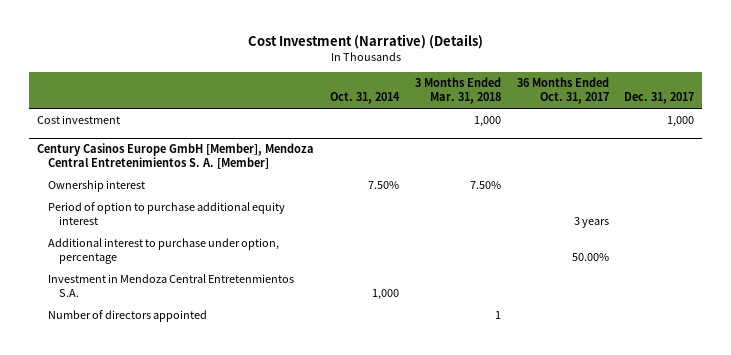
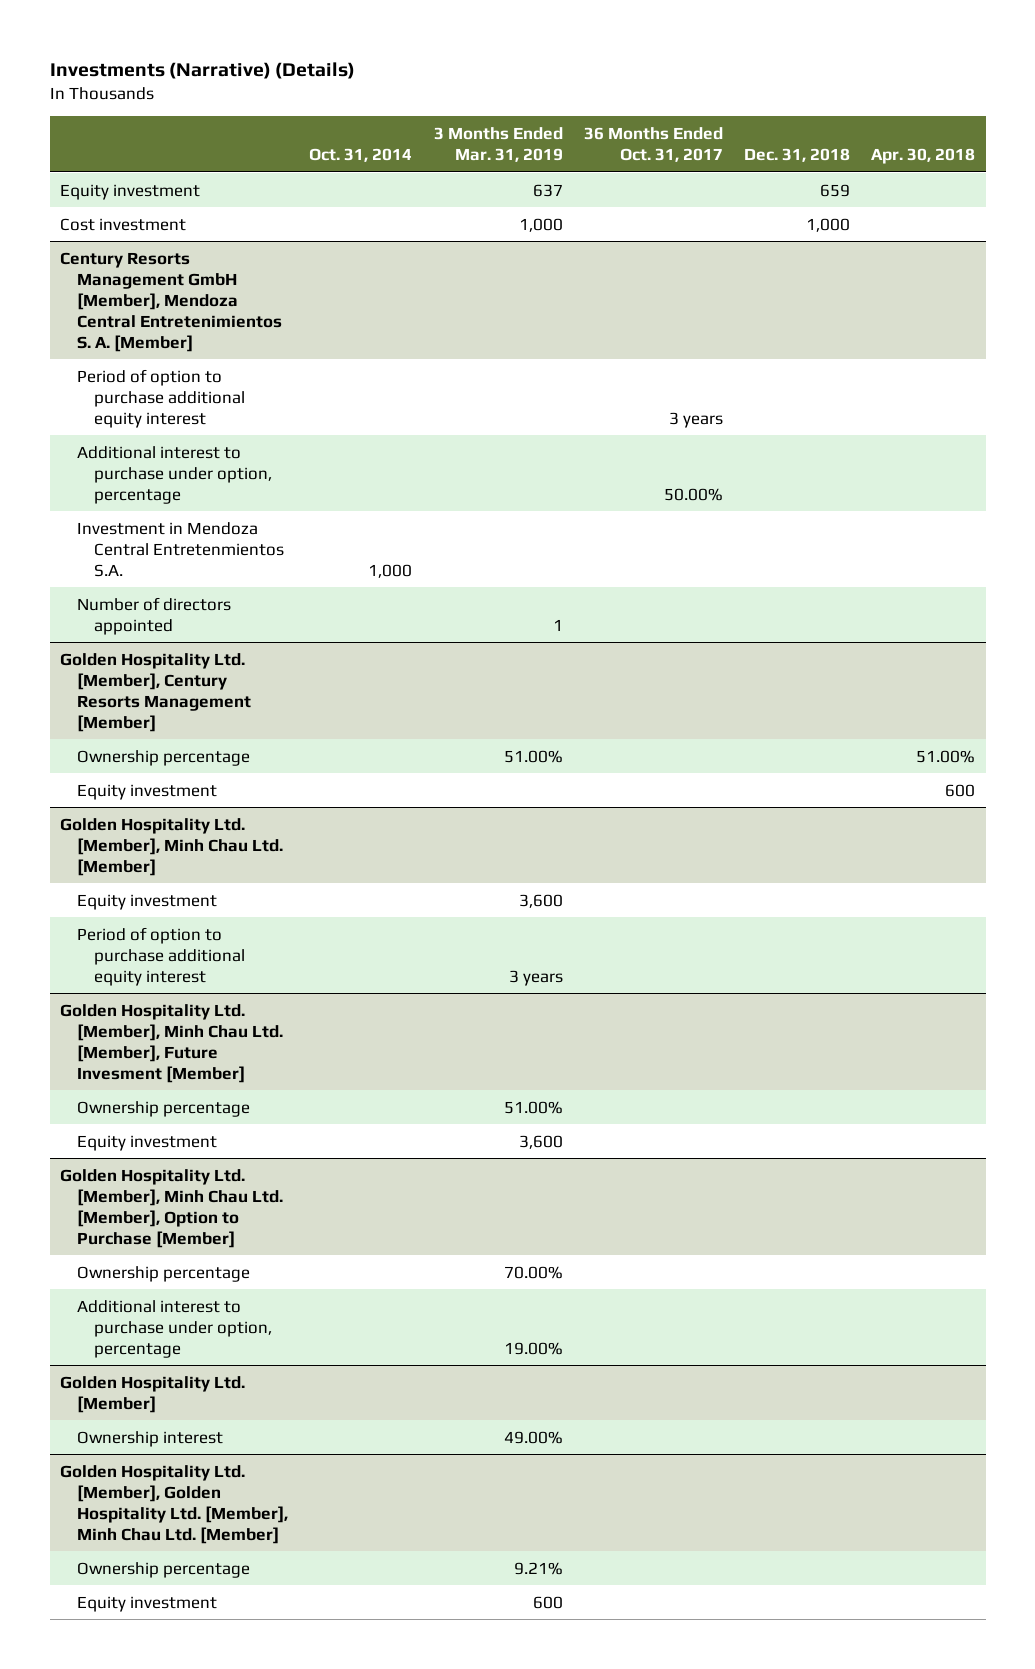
[247,34,483,50] Cost Investment (Narrative) (Details) -> [49,62,355,80] Investments (Narrative) (Details)
[414,77,501,105] 3 Months Ended Mar. 31, 2018 -> none
[624,92,695,105] Dec. 31, 2017 -> none
none -> [433,127,563,163] 3 Months Ended Mar. 31, 2019
none -> [744,148,851,163] Dec. 31, 2018
none -> [871,148,976,165] Apr. 30, 2018
none -> [60,183,201,200] Equity investment
[47,179,145,192] Ownership interest -> none
[36,142,314,170] Century Casinos Europe GmbH [Member], Mendoza Central Entretenimientos S. A. [Member] -> [60,251,283,352] Century Resorts Management GmbH [Member], Mendoza Central Entretenimientos S. A. [Member]
none -> [60,652,252,732] Golden Hospitality Ltd. [Member], Century Resorts Management [Member]
none -> [77,749,251,766] Ownership percentage
none -> [77,783,218,800] Equity investment
none -> [60,817,284,876] Golden Hospitality Ltd. [Member], Minh Chau Ltd. [Member]
none -> [77,893,218,910] Equity investment
none -> [77,926,246,986] Period of option to purchase additional equity interest
none -> [60,1003,284,1083] Golden Hospitality Ltd. [Member], Minh Chau Ltd. [Member], Future Invesment [Member]
none -> [77,1100,251,1117] Ownership percentage
none -> [77,1134,218,1151] Equity investment
none -> [60,1168,284,1248] Golden Hospitality Ltd. [Member], Minh Chau Ltd. [Member], Option to Purchase [Member]
none -> [77,1265,251,1282] Ownership percentage
none -> [77,1299,273,1358] Additional interest to purchase under option, percentage
none -> [60,1375,246,1413] Golden Hospitality Ltd. [Member]
none -> [77,1430,224,1447] Ownership interest
none -> [60,1464,289,1544] Golden Hospitality Ltd. [Member], Golden Hospitality Ltd. [Member], Minh Chau Ltd. [Member]
none -> [77,1561,251,1578] Ownership percentage
none -> [77,1595,218,1612] Equity investment

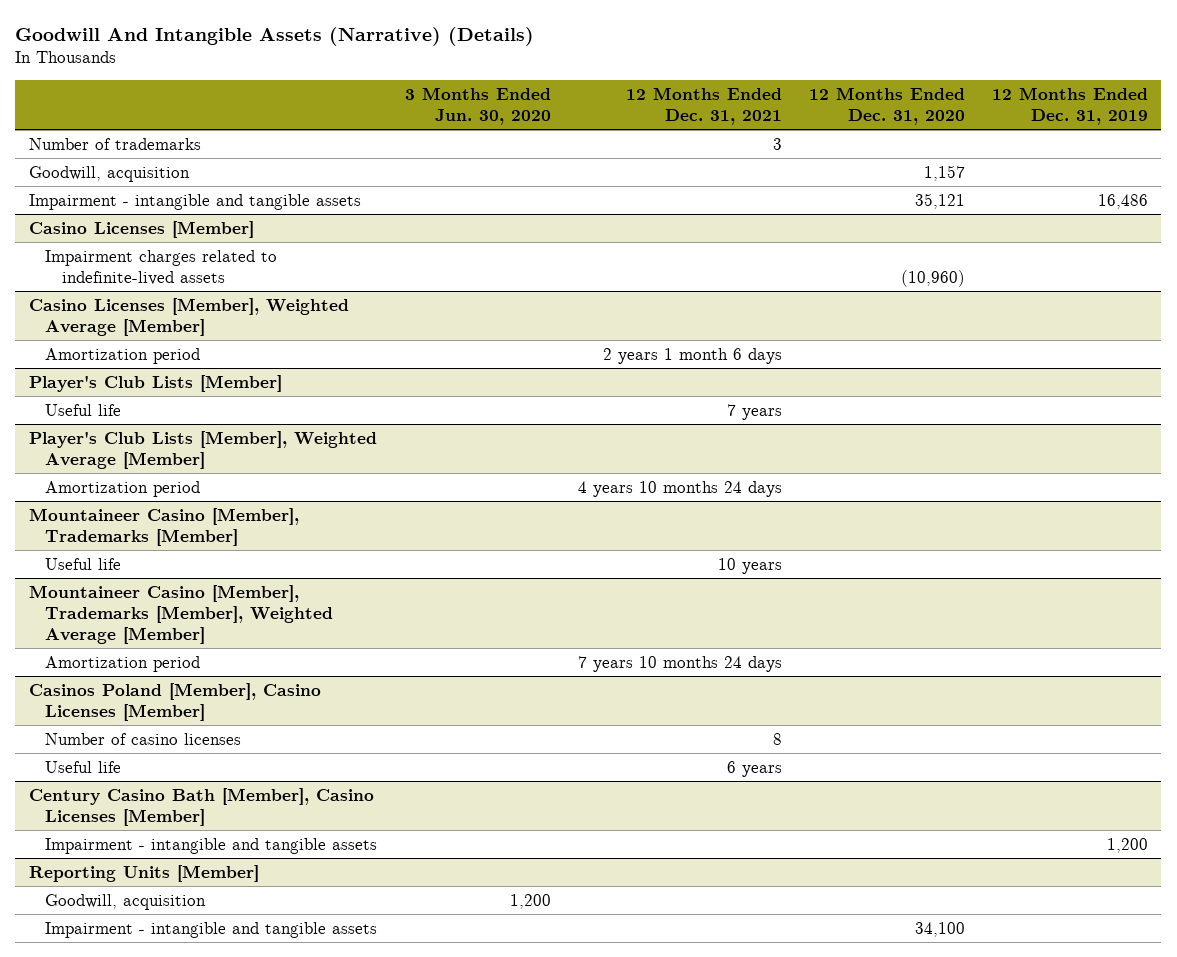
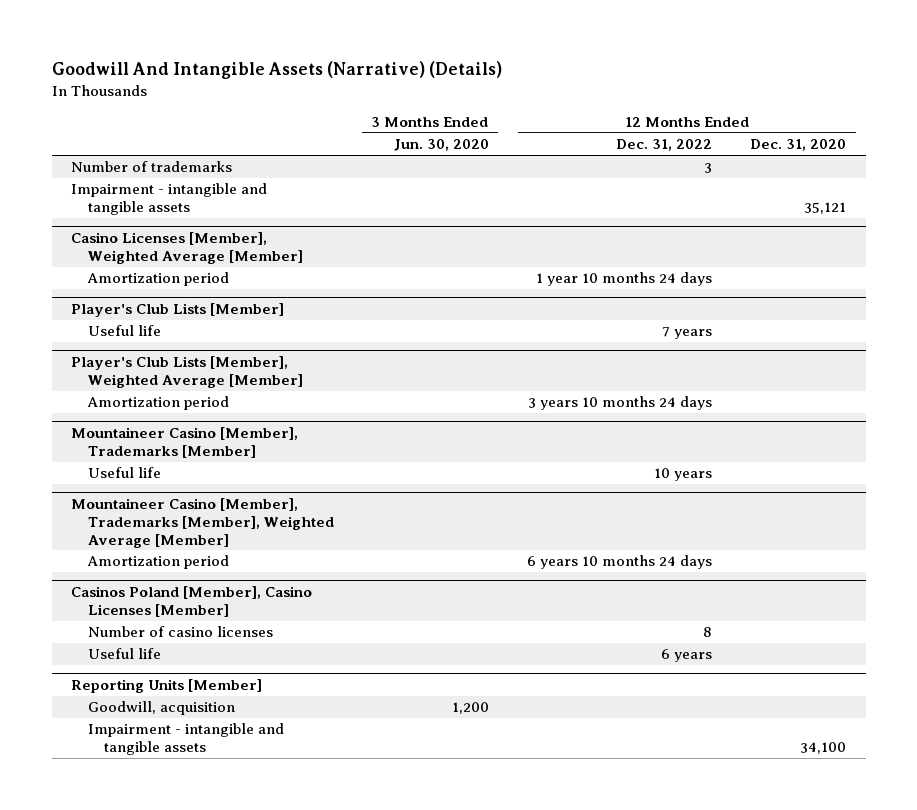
[625,86,782,125] 12 Months Ended Dec. 31, 2021 -> none
[991,86,1148,125] 12 Months Ended Dec. 31, 2019 -> none
none -> [616,139,713,152] Dec. 31, 2022
[28,165,190,182] Goodwill, acquisition -> none
[28,220,254,238] Casino Licenses [Member] -> none
[45,249,278,285] Impairment charges related to indefinite-lived assets -> none
[28,787,374,826] Century Casino Bath [Member], Casino Licenses [Member] -> none
[45,837,378,854] Impairment - intangible and tangible assets -> none

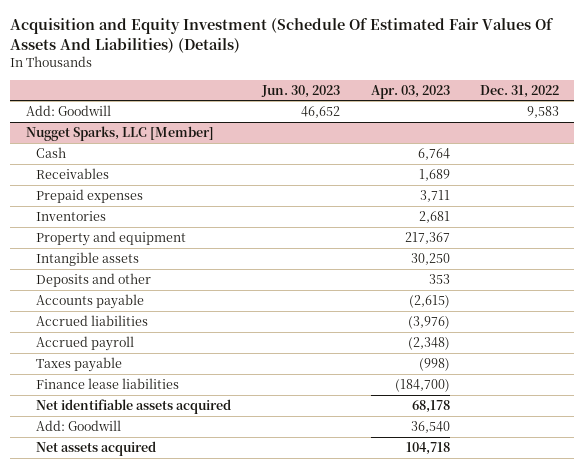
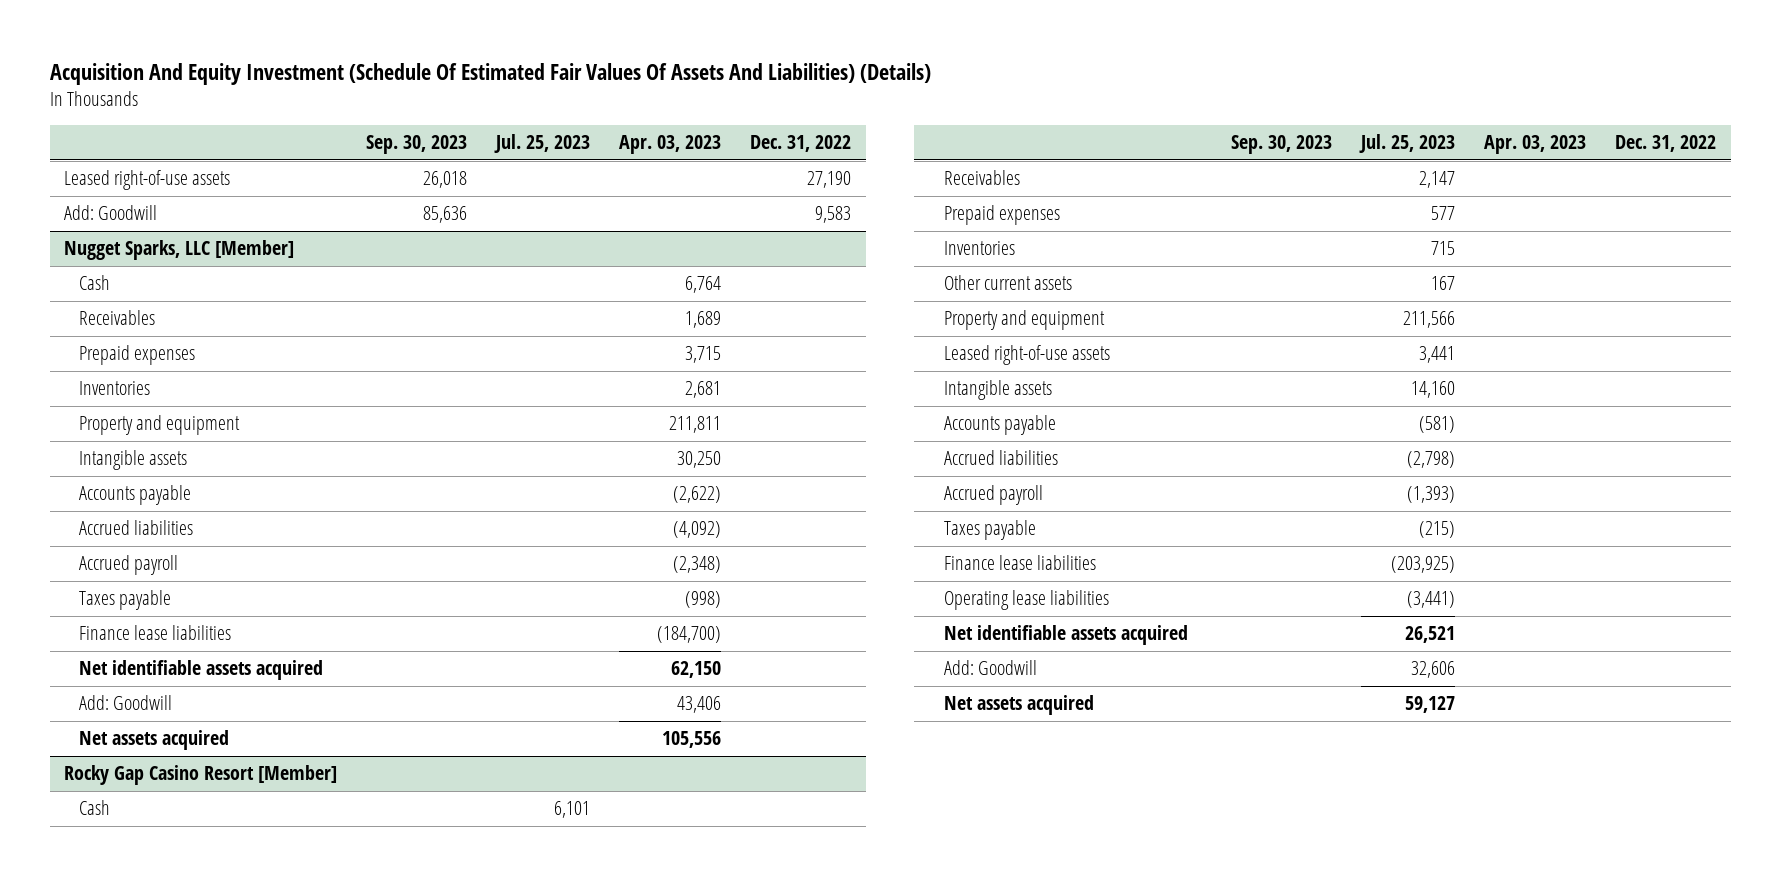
[10,18,555,53] Acquisition and Equity Investment (Schedule Of Estimated Fair Values Of Assets And Liabilities) (Details) -> [49,62,931,85] Acquisition And Equity Investment (Schedule Of Estimated Fair Values Of Assets And Liabilities) (Details)
[261,84,341,98] Jun. 30, 2023 -> none
none -> [366,135,468,155] Sep. 30, 2023
none -> [494,134,591,154] Jul. 25, 2023
none -> [64,170,231,191] Leased right-of-use assets
[419,190,450,203] 3,711 -> [685,346,722,364] 3,715
[404,232,450,245] 217,367 -> [669,416,722,434] 211,811
[36,273,152,288] Deposits and other -> none
[408,295,450,309] (2,615) -> [673,486,722,504] (2,622)
[407,316,450,330] (3,976) -> [673,521,722,539] (4,092)
[411,400,450,414] 68,178 -> [671,661,722,679] 62,150
[410,421,450,434] 36,540 -> [677,696,722,714] 43,406
[405,442,450,456] 104,718 -> [662,731,722,749] 105,556
none -> [64,765,338,786] Rocky Gap Casino Resort [Member]
none -> [79,800,111,816] Cash
none -> [944,170,1021,186] Receivables
none -> [944,205,1061,226] Prepaid expenses
none -> [944,241,1016,256] Inventories
none -> [944,275,1073,291] Other current assets
none -> [944,310,1106,331] Property and equipment
none -> [944,345,1111,366] Leased right-of-use assets
none -> [944,380,1053,401] Intangible assets
none -> [944,415,1057,436] Accounts payable
none -> [944,450,1059,466] Accrued liabilities
none -> [944,485,1044,506] Accrued payroll
none -> [944,520,1037,541] Taxes payable
none -> [944,555,1097,571] Finance lease liabilities
none -> [944,590,1110,611] Operating lease liabilities
none -> [944,625,1189,646] Net identifiable assets acquired
none -> [944,660,1038,676] Add: Goodwill
none -> [944,695,1095,716] Net assets acquired

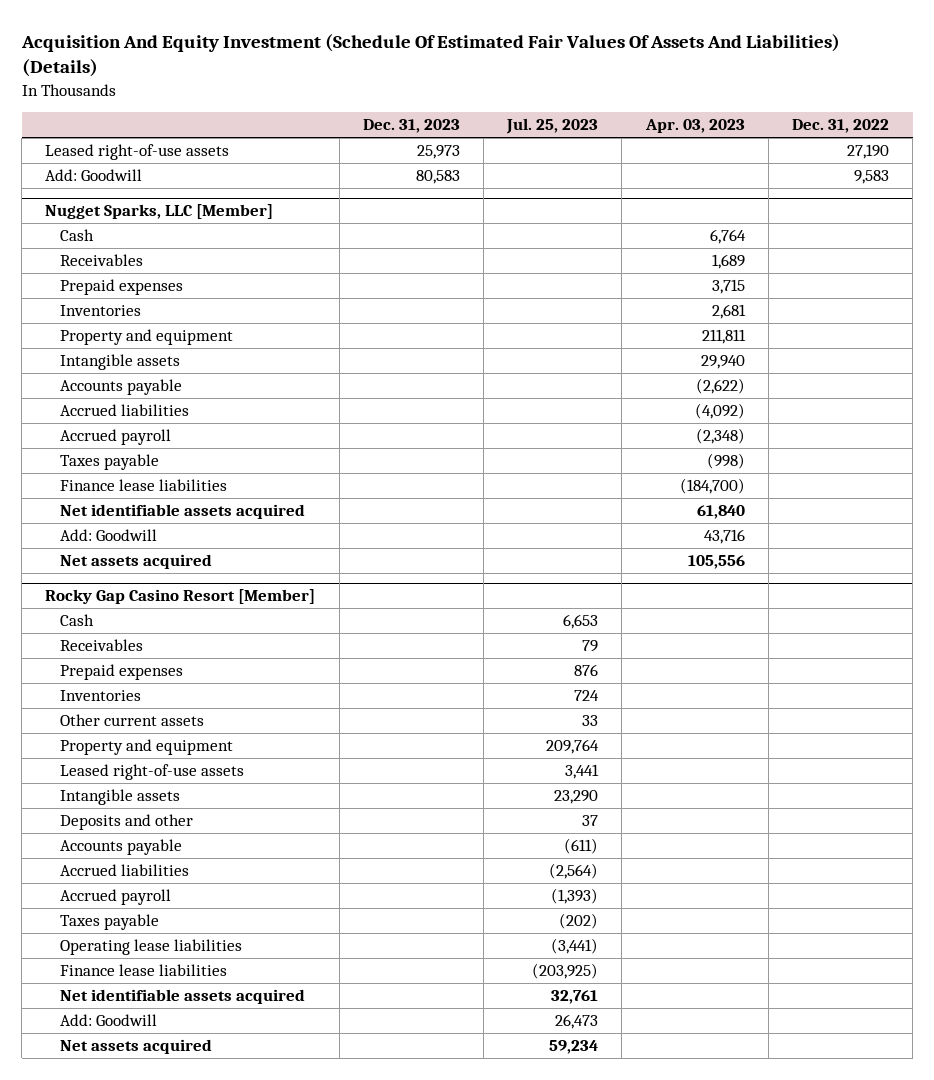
[366,135,468,155] Sep. 30, 2023 -> none
none -> [362,119,460,134] Dec. 31, 2023
[677,451,722,469] 30,250 -> [700,354,745,369] 29,940
[671,661,722,679] 62,150 -> [696,504,745,519] 61,840
[677,696,722,714] 43,406 -> [703,528,745,544] 43,716
[554,801,591,819] 6,101 -> [563,613,599,629] 6,653
[1418,171,1455,189] 2,147 -> [582,639,599,652] 79
[1430,206,1455,221] 577 -> [574,663,599,676] 876
[1430,241,1455,256] 715 -> [574,689,600,701] 724
[1430,276,1455,291] 167 -> [582,714,599,726] 33
[1402,311,1455,329] 211,566 -> [546,738,600,754] 209,764
[1410,381,1455,399] 14,160 -> [554,789,599,804] 23,290
none -> [59,813,193,830] Deposits and other
[1418,416,1455,434] (581) -> [564,837,599,854] (611)
[1406,451,1455,469] (2,798) -> [549,862,599,879] (2,564)
[1418,521,1455,539] (215) -> [559,912,599,929] (202)
[944,555,1097,571] Finance lease liabilities -> [59,963,227,976] Finance lease liabilities
[1404,626,1455,644] 26,521 -> [551,989,599,1004] 32,761
[1410,661,1455,679] 32,606 -> [555,1013,599,1029] 26,473
[1404,696,1455,714] 59,127 -> [549,1039,599,1054] 59,234

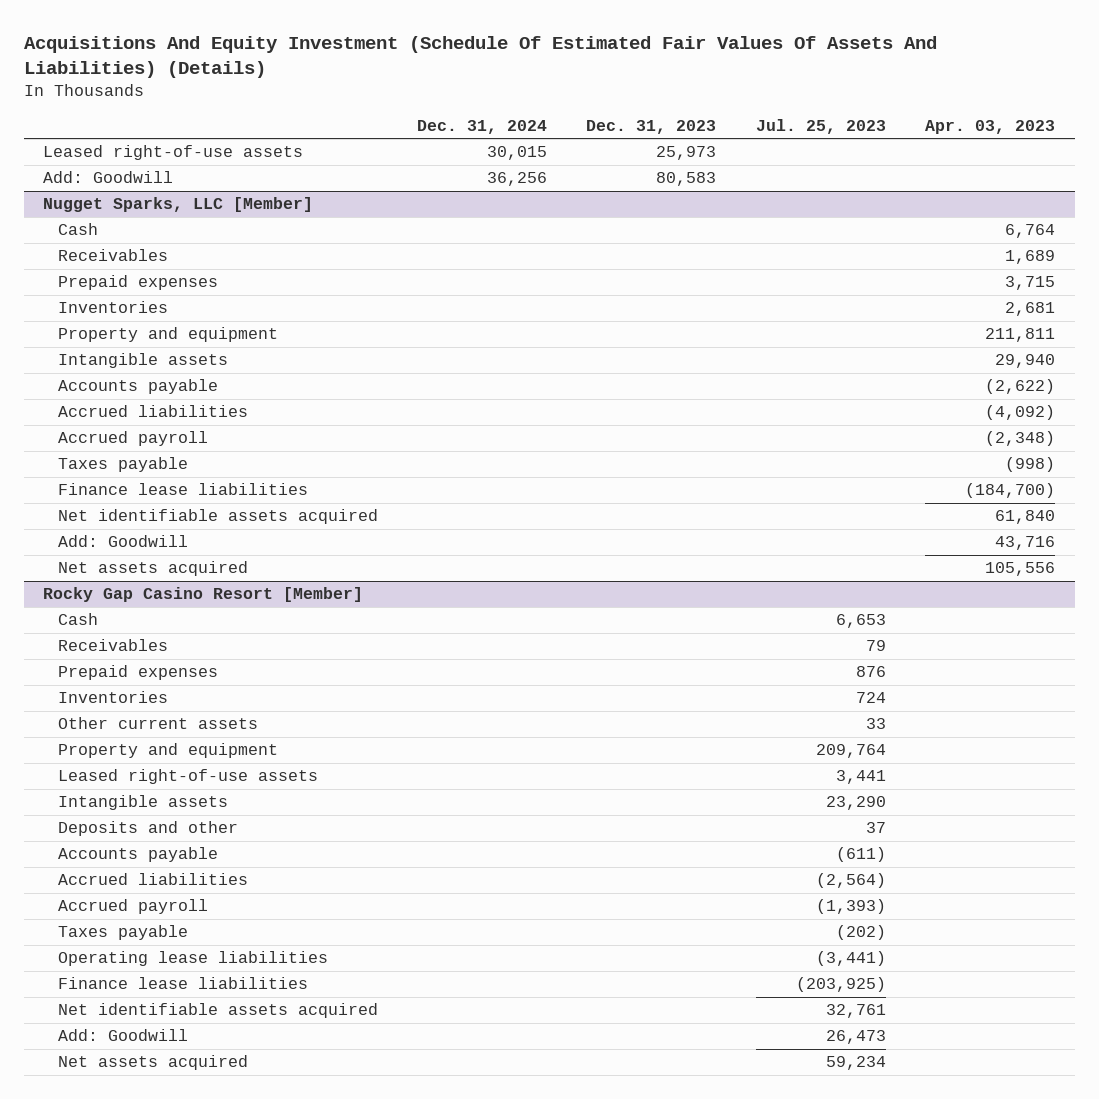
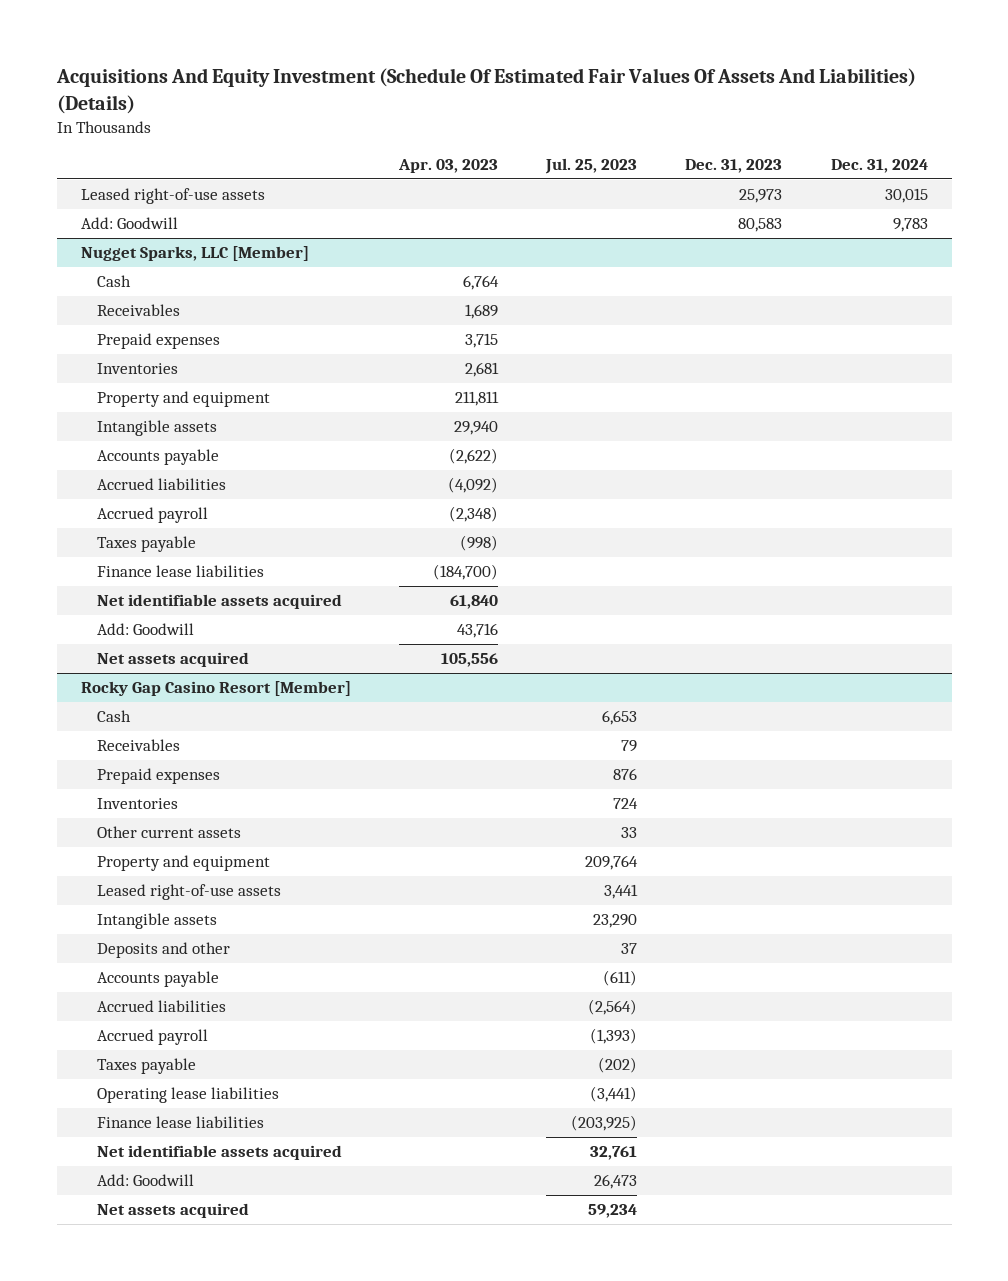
[487,172,548,187] 36,256 -> [892,218,928,233] 9,783

